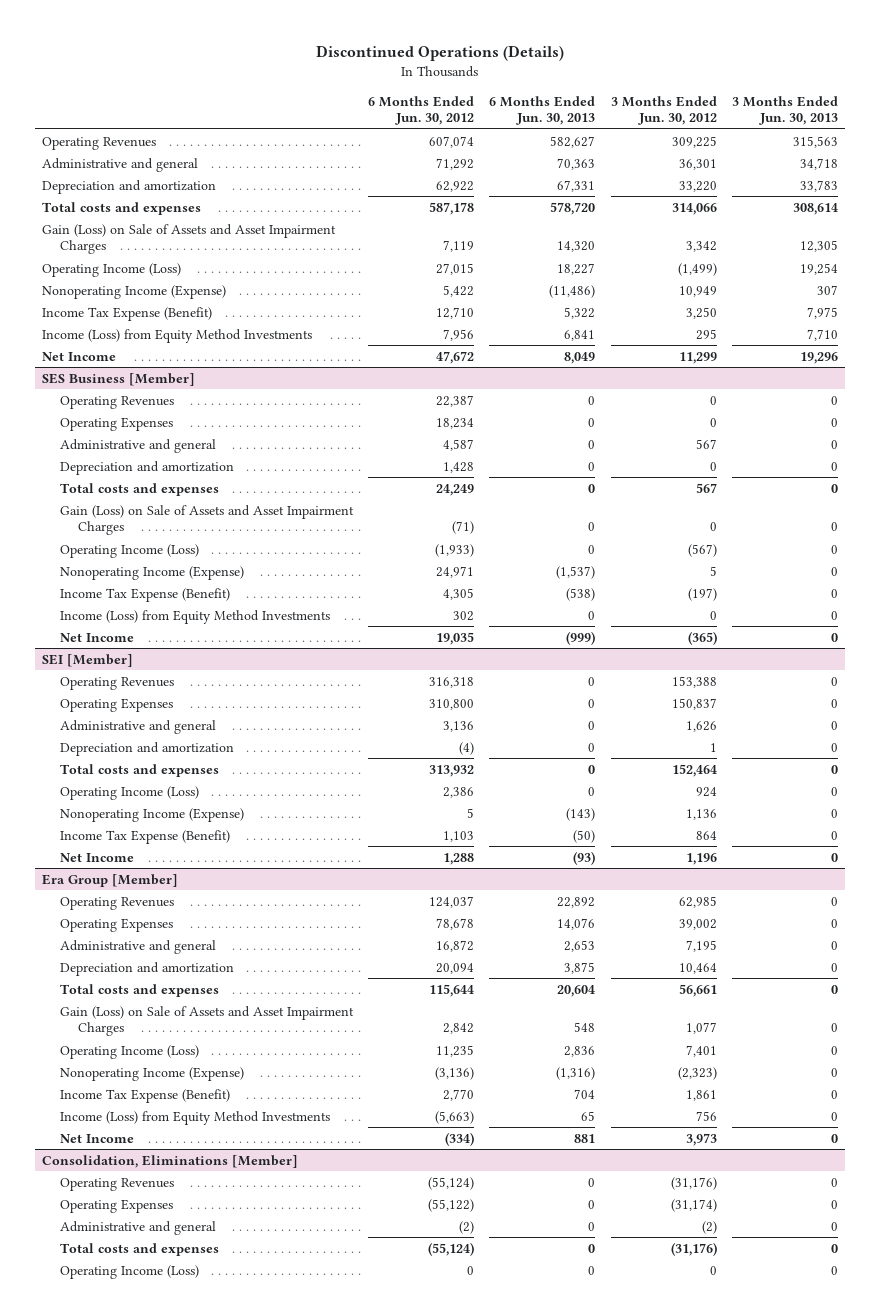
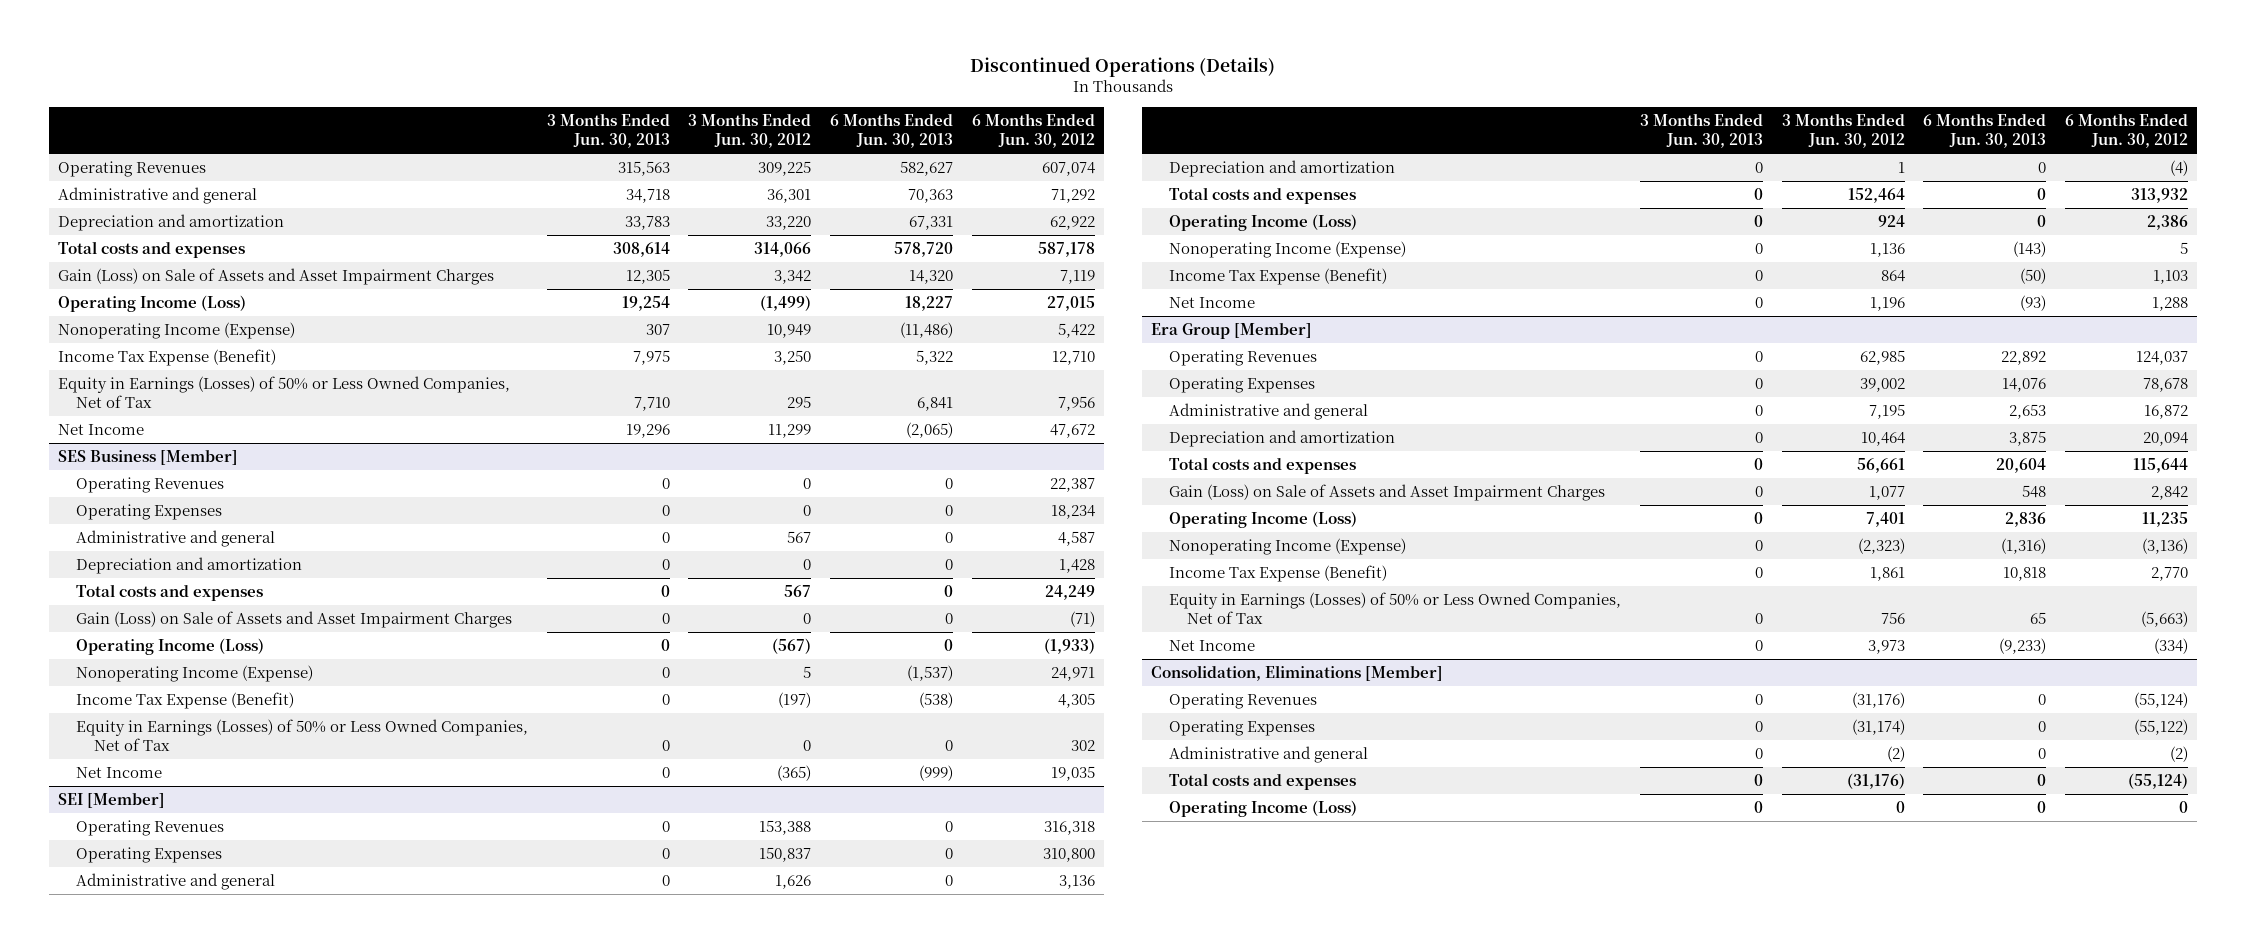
[42,328,313,343] Income (Loss) from Equity Method Investments -> [57,376,510,408] Equity in Earnings (Losses) of 50% or Less Owned Companies, Net of Tax
[564,351,596,364] 8,049 -> [906,422,954,439] (2,065)
[60,609,331,624] Income (Loss) from Equity Method Investments -> [76,719,529,751] Equity in Earnings (Losses) of 50% or Less Owned Companies, Net of Tax
[574,1088,596,1099] 704 -> [2003,567,2047,582] 10,818
[60,1110,331,1125] Income (Loss) from Equity Method Investments -> [1169,592,1622,624] Equity in Earnings (Losses) of 50% or Less Owned Companies, Net of Tax
[574,1133,596,1143] 881 -> [1999,638,2047,655] (9,233)

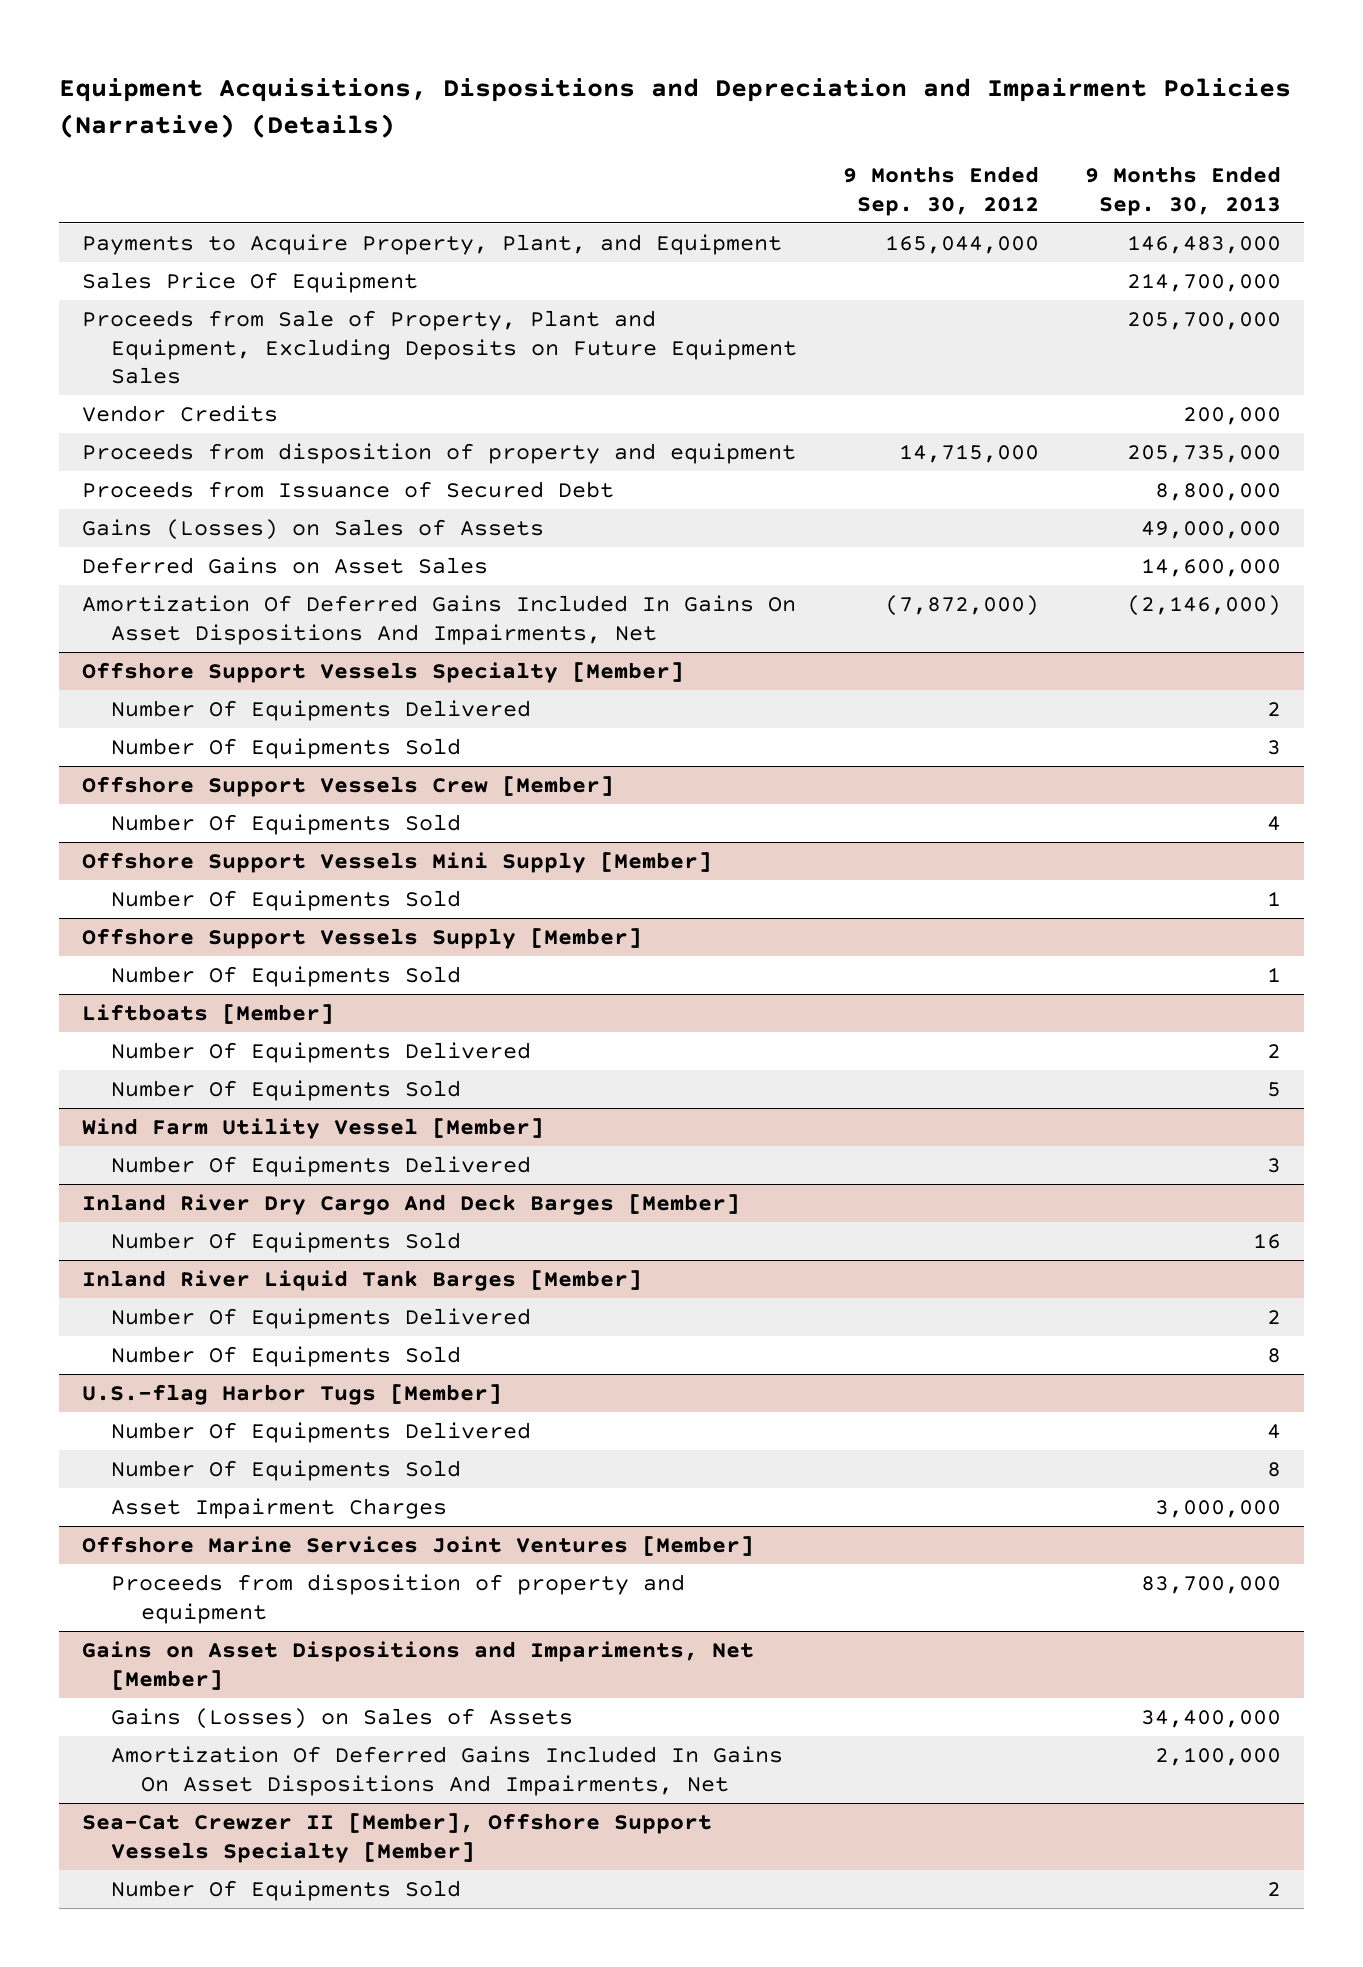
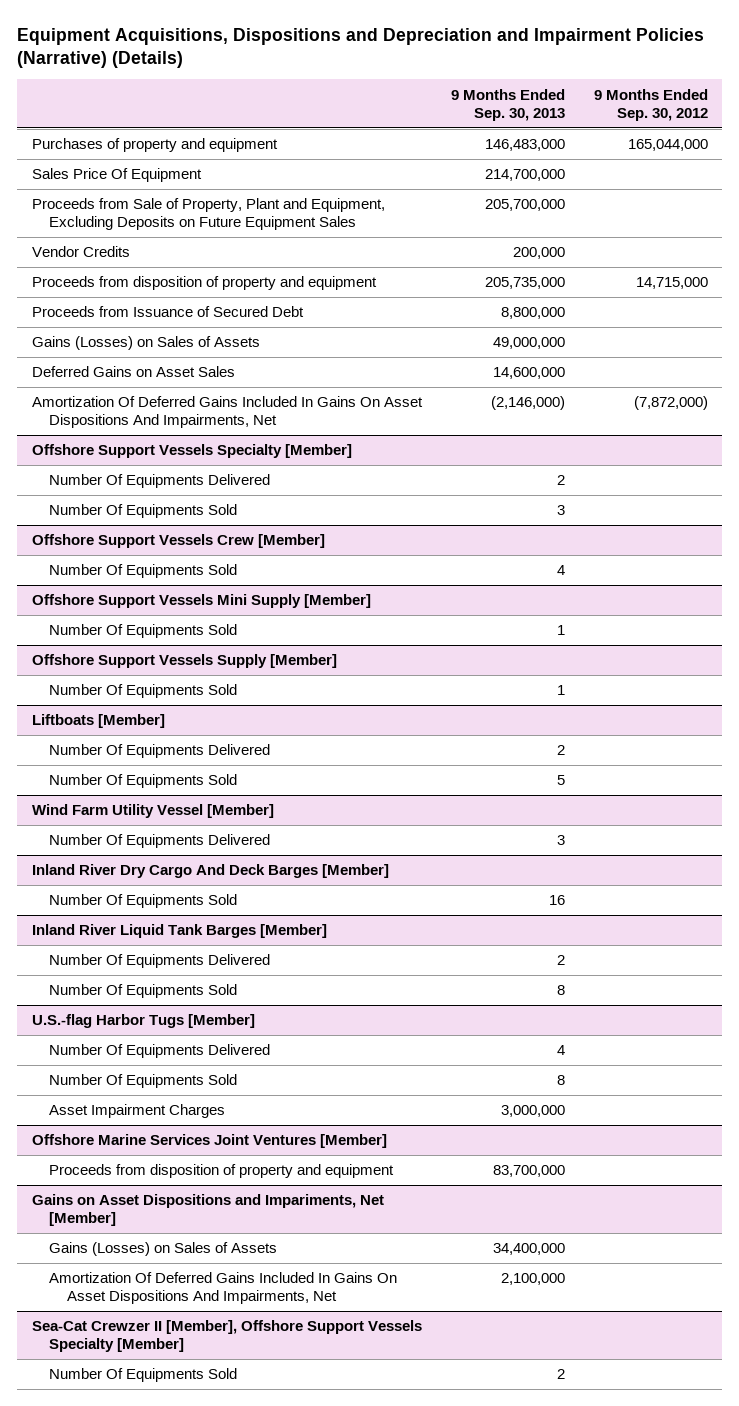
[81,233,782,255] Payments to Acquire Property, Plant, and Equipment -> [31,138,278,153] Purchases of property and equipment

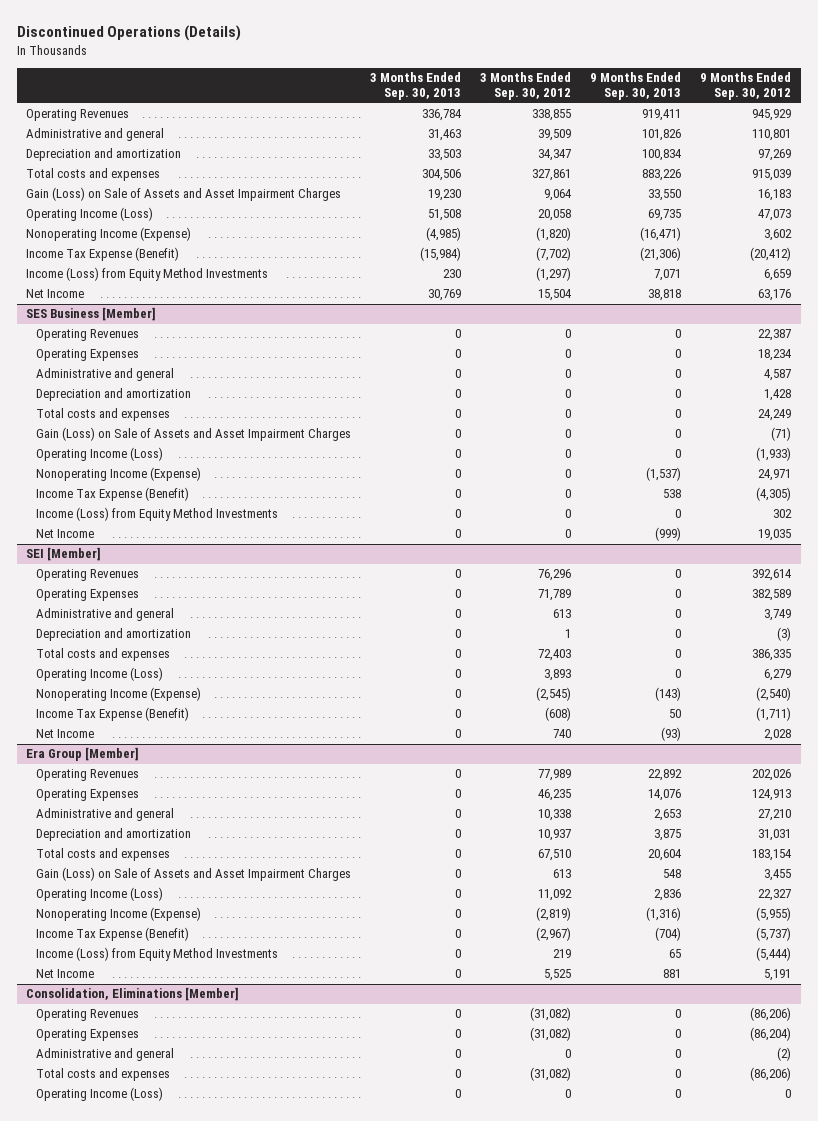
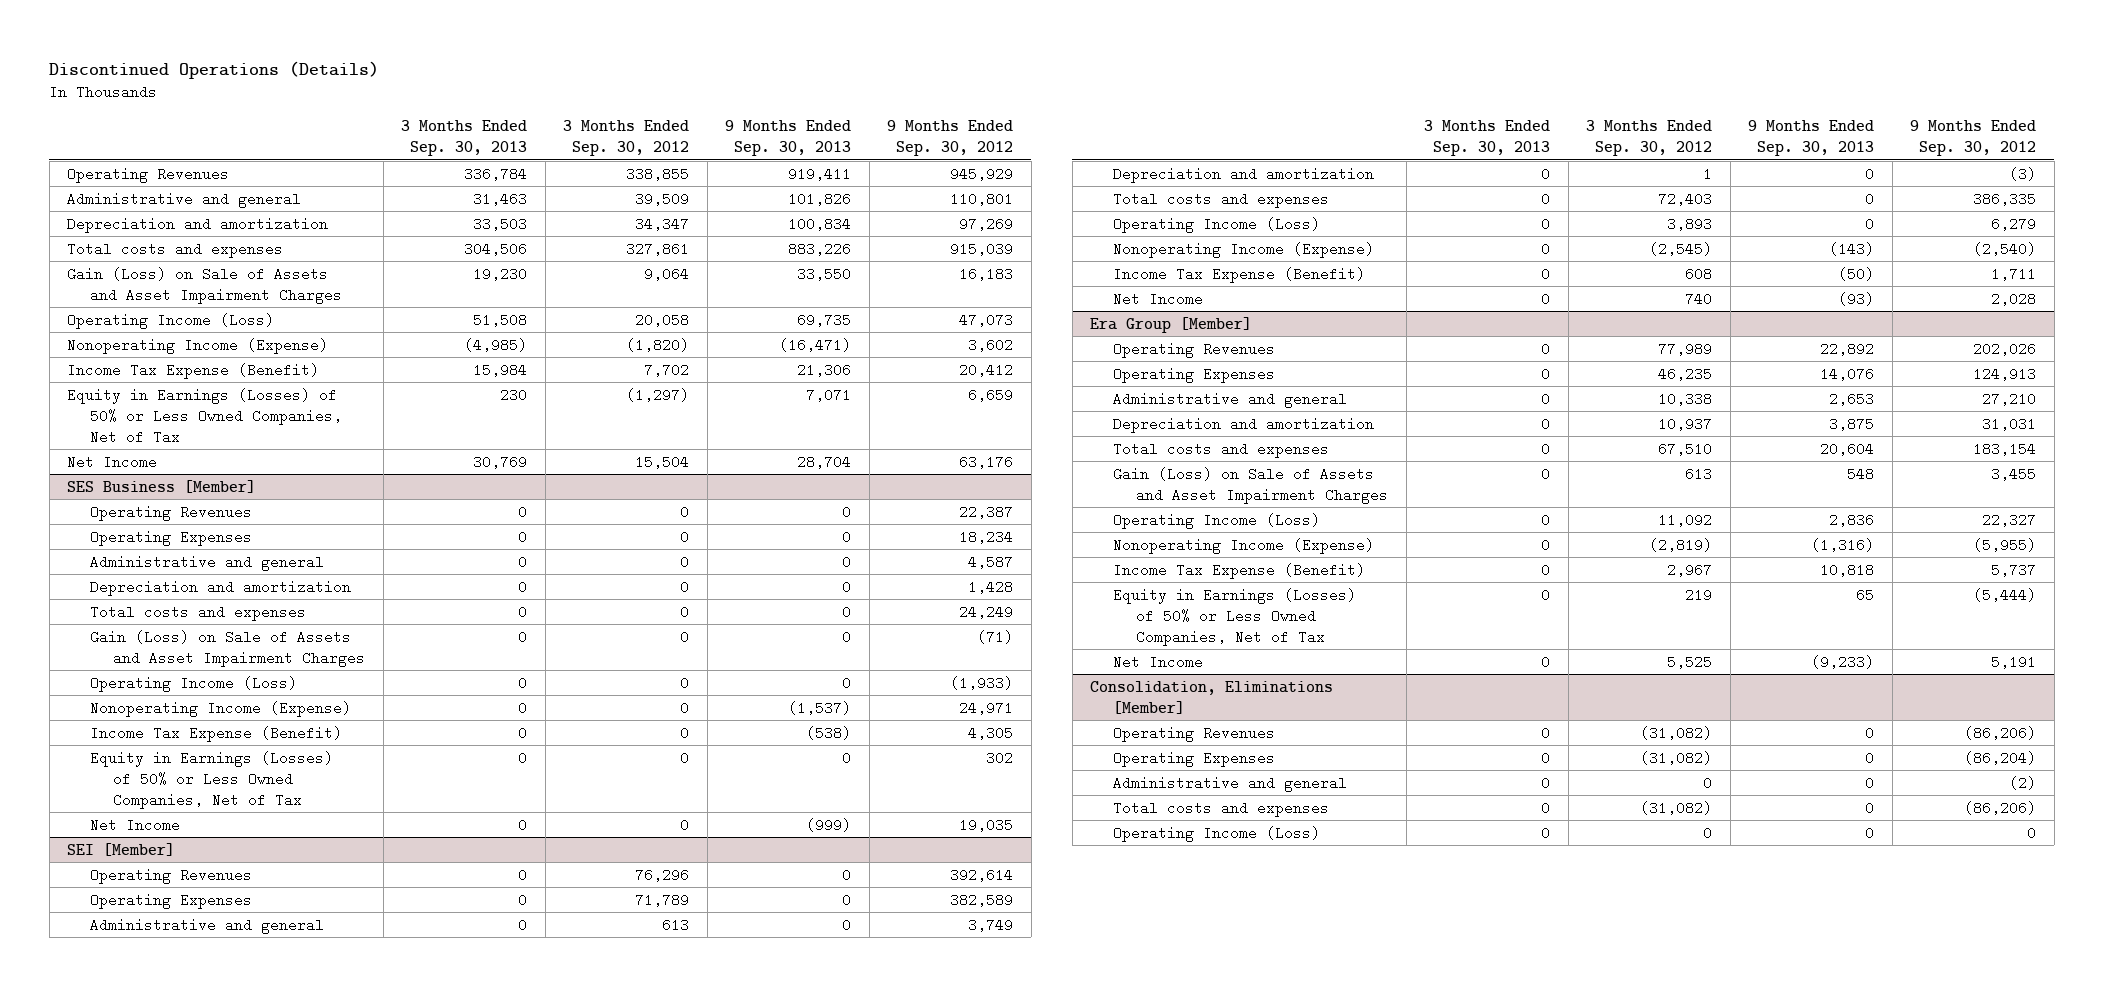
[420,247,462,262] (15,984) -> [473,362,528,377] 15,984
[536,247,572,262] (7,702) -> [644,362,690,377] 7,702
[640,247,682,262] (21,306) -> [797,362,852,377] 21,306
[750,247,792,262] (20,412) -> [959,362,1014,377] 20,412
[26,267,269,282] Income (Loss) from Equity Method Investments -> [67,387,343,444] Equity in Earnings (Losses) of 50% or Less Owned Companies, Net of Tax
[648,289,682,302] 38,818 -> [797,454,852,469] 28,704
[663,489,682,499] 538 -> [806,725,852,740] (538)
[756,487,792,502] (4,305) -> [968,725,1014,740] 4,305
[36,507,279,522] Income (Loss) from Equity Method Investments -> [90,750,334,809] Equity in Earnings (Losses) of 50% or Less Owned Companies, Net of Tax
[545,707,572,722] (608) -> [1685,266,1713,281] 608
[669,709,682,719] 50 -> [1838,266,1875,281] (50)
[756,707,792,722] (1,711) -> [1991,266,2037,281] 1,711
[536,927,572,942] (2,967) -> [1667,562,1713,577] 2,967
[655,927,682,942] (704) -> [1820,562,1875,577] 10,818
[756,927,792,942] (5,737) -> [1991,562,2037,577] 5,737
[36,947,279,962] Income (Loss) from Equity Method Investments -> [1113,587,1357,646] Equity in Earnings (Losses) of 50% or Less Owned Companies, Net of Tax
[663,969,682,979] 881 -> [1811,654,1875,669] (9,233)

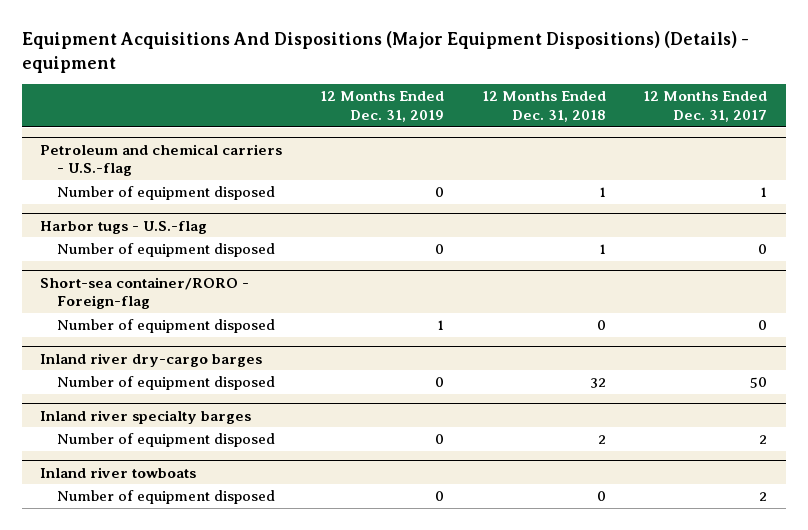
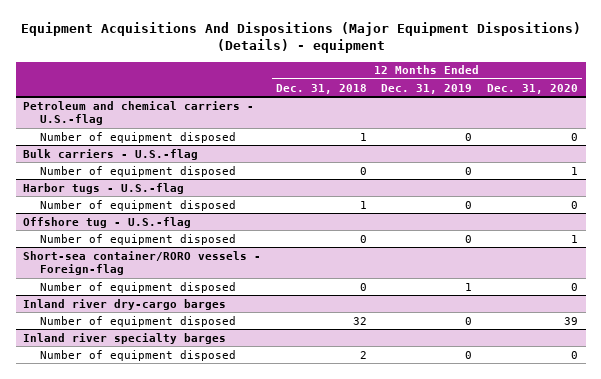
[643,91,768,122] 12 Months Ended Dec. 31, 2017 -> none
none -> [487,83,579,94] Dec. 31, 2020
none -> [22,148,198,160] Bulk carriers - U.S.-flag
none -> [39,165,236,177] Number of equipment disposed
none -> [22,216,191,228] Offshore tug - U.S.-flag
none -> [39,233,236,245] Number of equipment disposed
[40,276,250,310] Short-sea container/RORO - Foreign-flag -> [22,250,261,276] Short-sea container/RORO vessels - Foreign-flag
[40,466,197,478] Inland river towboats -> none
[57,490,276,505] Number of equipment disposed -> none

